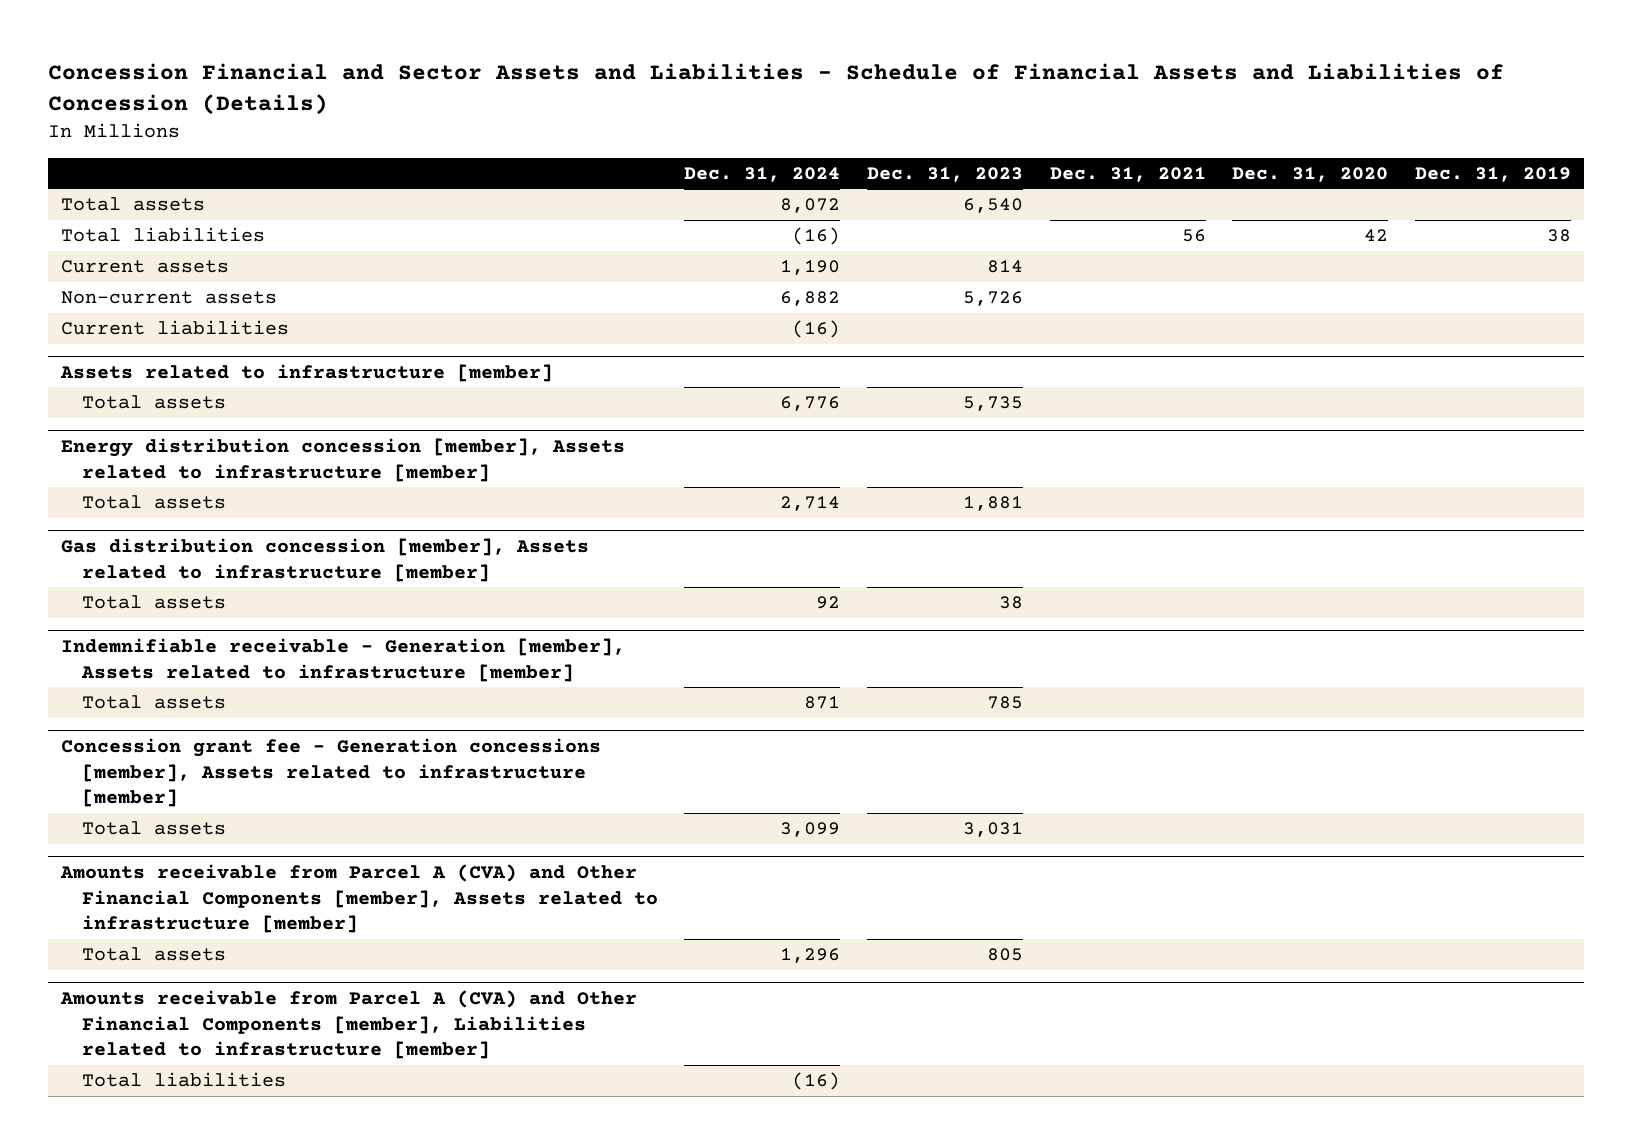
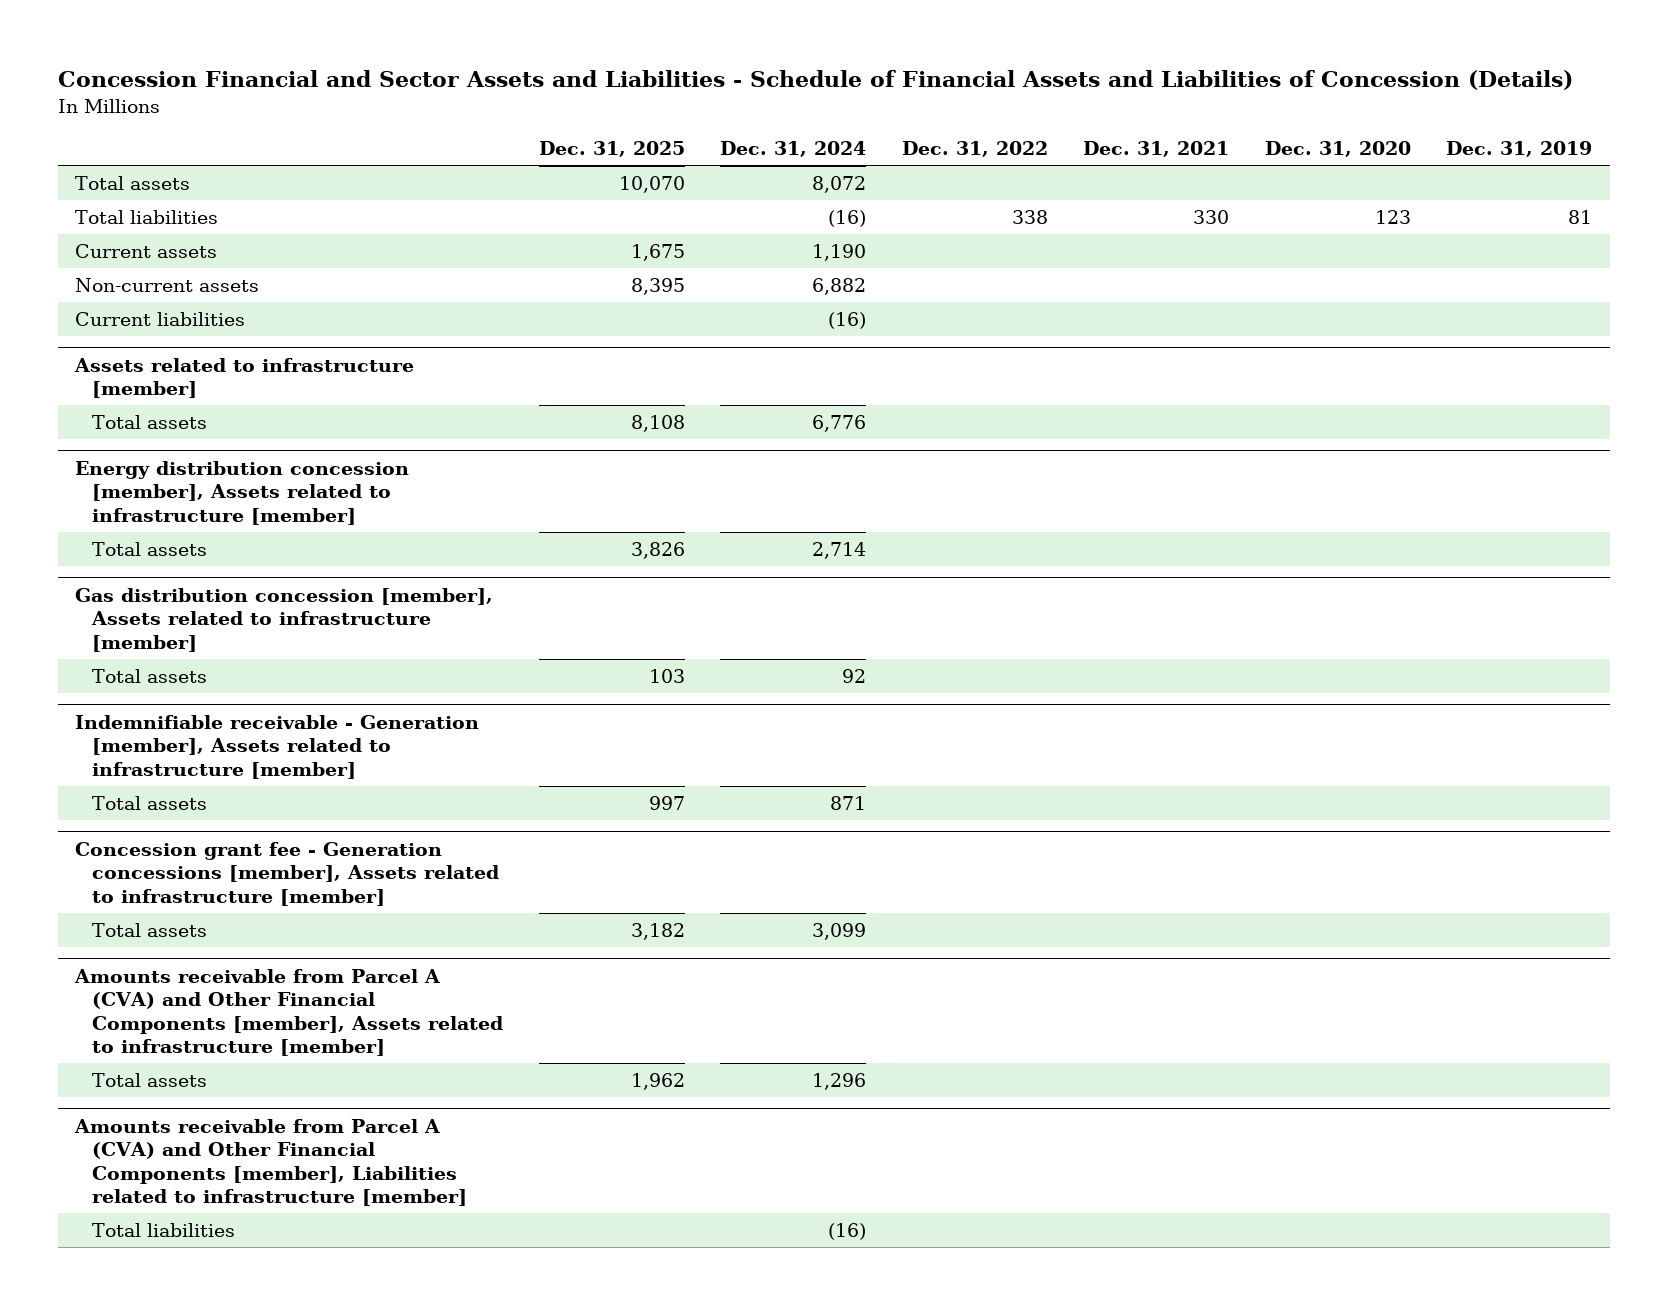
[866,166,1023,182] Dec. 31, 2023 -> none
none -> [538,141,685,158] Dec. 31, 2025
none -> [901,141,1048,158] Dec. 31, 2022
[1181,229,1206,243] 56 -> [1193,209,1230,224] 330
[1364,229,1389,242] 42 -> [1374,209,1411,224] 123
[1546,229,1571,243] 38 -> [1568,209,1593,224] 81

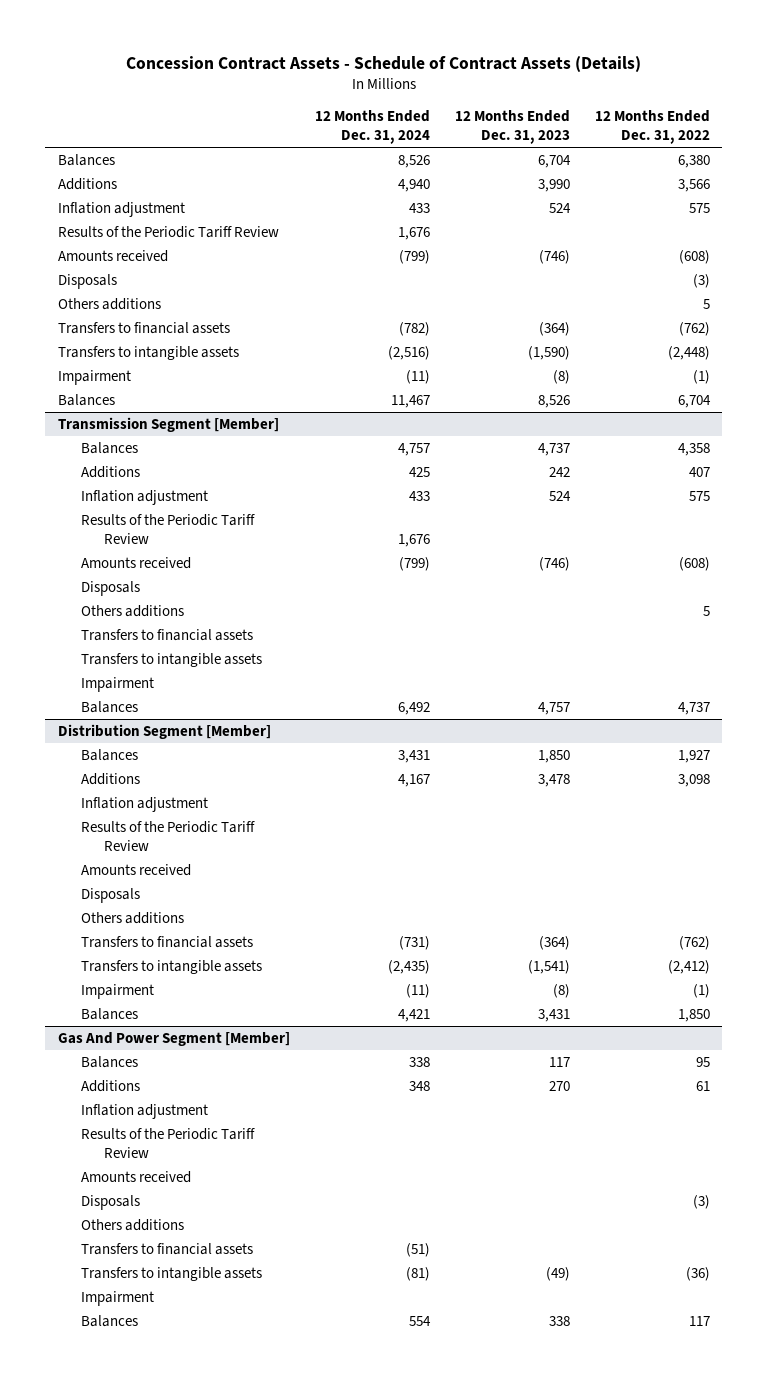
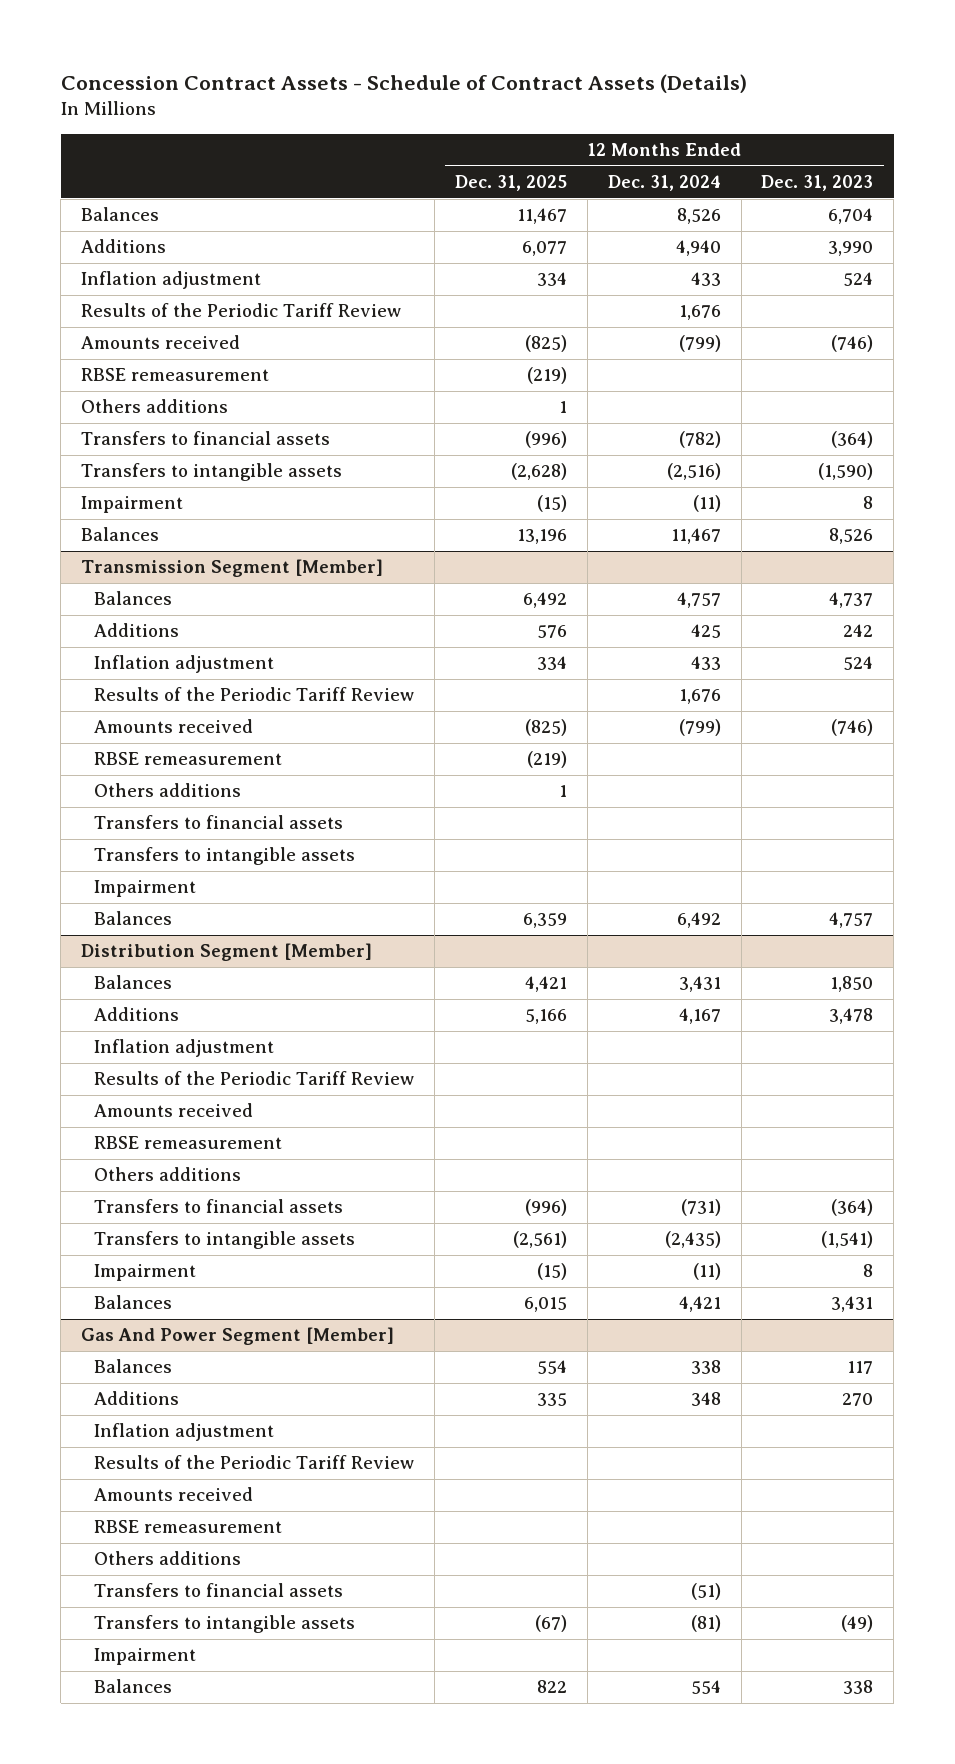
[594,110,710,145] 12 Months Ended Dec. 31, 2022 -> none
none -> [455,175,568,192] Dec. 31, 2025
[57,273,117,289] Disposals -> none
none -> [81,368,270,382] RBSE remeasurement
[552,369,570,384] (8) -> [863,496,874,510] 8
[80,580,140,596] Disposals -> none
none -> [94,752,283,766] RBSE remeasurement
[80,887,140,903] Disposals -> none
none -> [94,1136,283,1150] RBSE remeasurement
[552,983,570,998] (8) -> [863,1264,874,1278] 8
[80,1194,140,1210] Disposals -> none
none -> [94,1520,283,1534] RBSE remeasurement

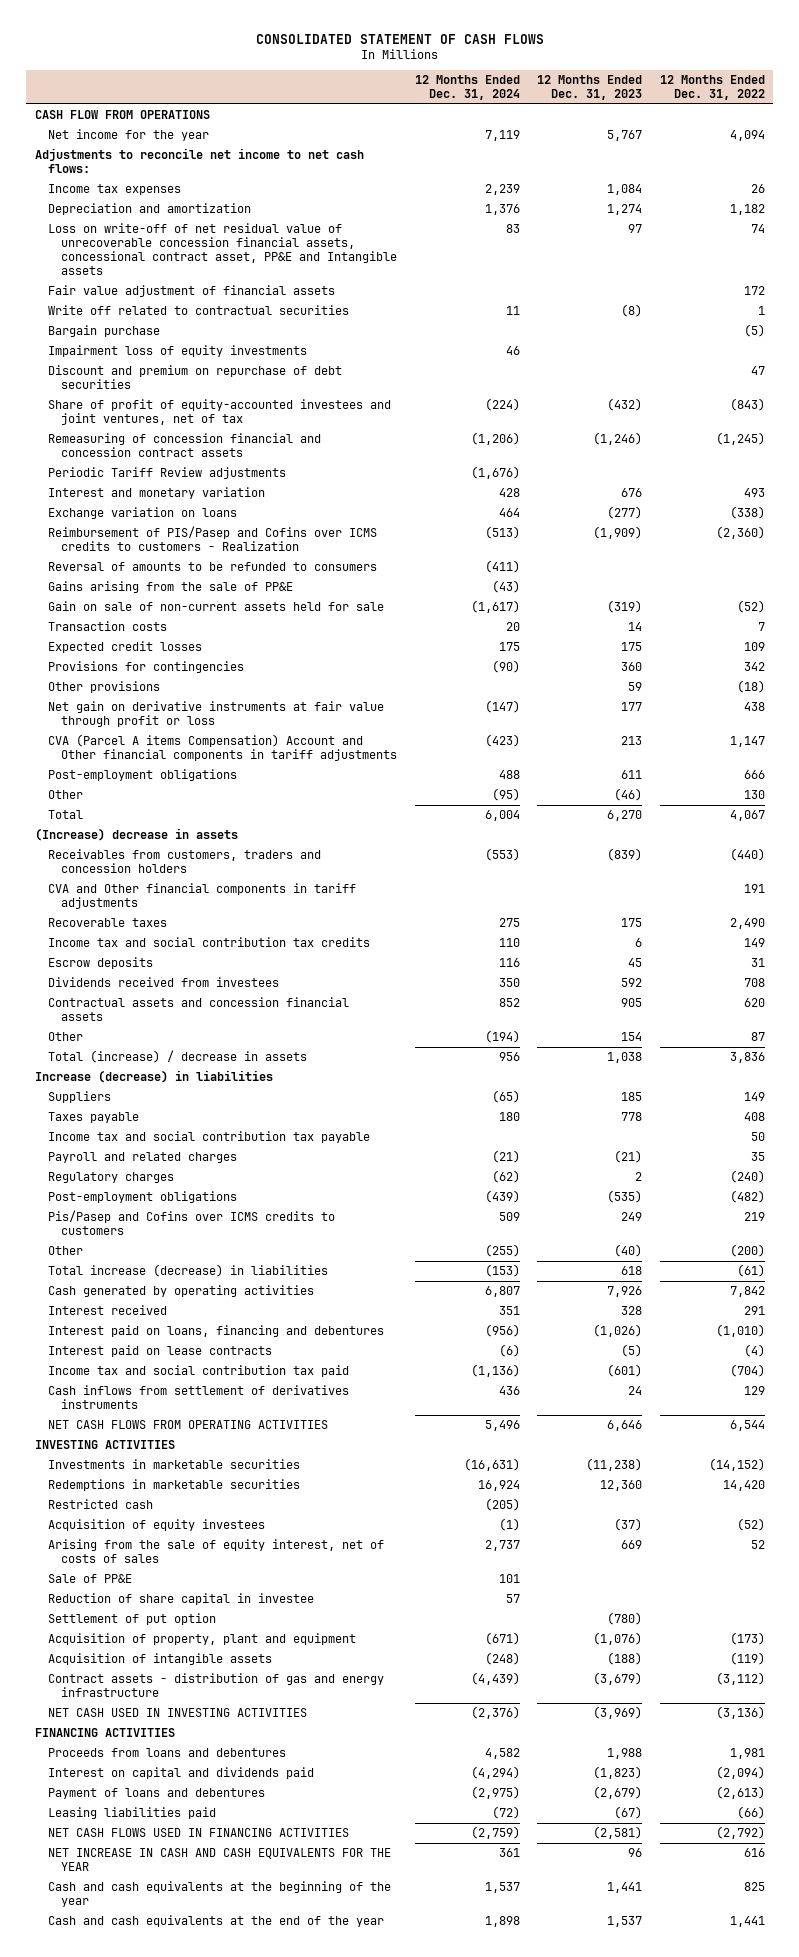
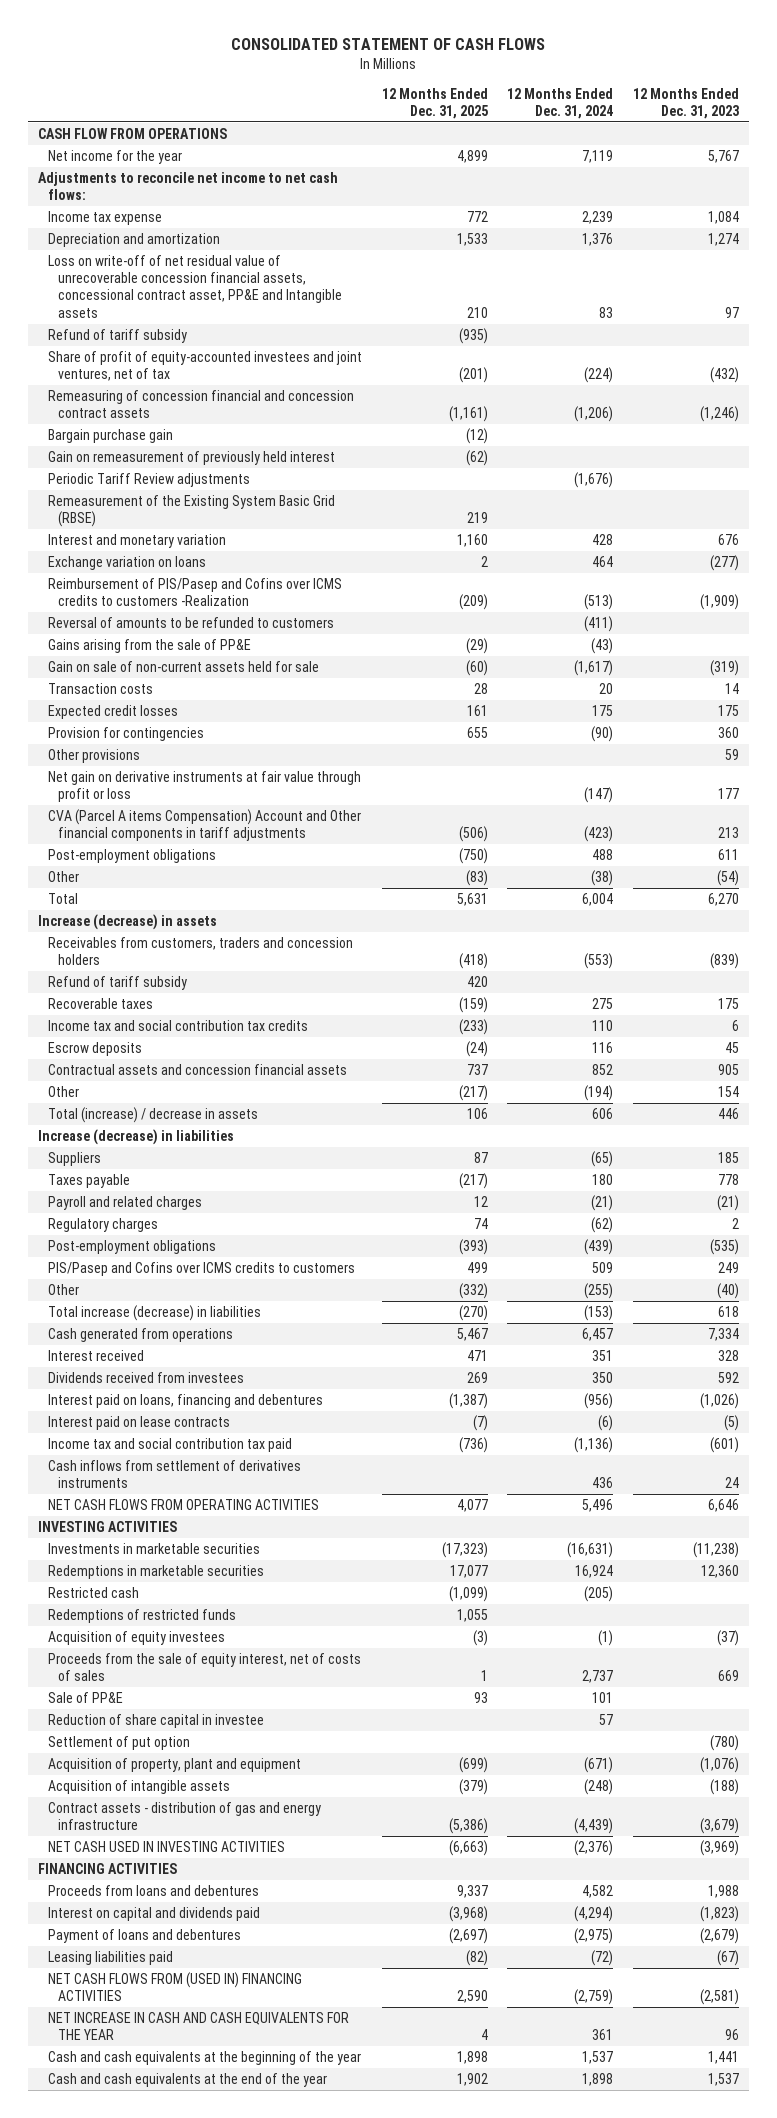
[659,75,765,101] 12 Months Ended Dec. 31, 2022 -> none
none -> [381,87,488,119] 12 Months Ended Dec. 31, 2025
[48,183,182,195] Income tax expenses -> [48,210,163,225] Income tax expense
[48,284,336,297] Fair value adjustment of financial assets -> none
[48,304,350,315] Write off related to contractual securities -> none
[48,324,161,337] Bargain purchase -> none
[48,344,308,357] Impairment loss of equity investments -> none
[48,364,343,389] Discount and premium on repurchase of debt securities -> none
none -> [48,328,188,343] Refund of tariff subsidy
none -> [48,428,174,443] Bargain purchase gain
none -> [48,450,336,465] Gain on remeasurement of previously held interest
none -> [48,494,336,528] Remeasurement of the Existing System Basic Grid (RBSE)
[48,525,378,551] Reimbursement of PIS/Pasep and Cofins over ICMS credits to customers - Realization -> [48,577,343,607] Reimbursement of PIS/Pasep and Cofins over ICMS credits to customers -Realization
[48,561,378,571] Reversal of amounts to be refunded to consumers -> [48,616,335,628] Reversal of amounts to be refunded to customers
[48,660,245,673] Provisions for contingencies -> [48,726,205,741] Provision for contingencies
[491,787,520,801] (95) -> [591,869,614,886] (38)
[614,787,643,801] (46) -> [717,869,740,886] (54)
[34,827,238,841] (Increase) decrease in assets -> [37,913,217,930] Increase (decrease) in assets
[48,882,357,909] CVA and Other financial components in tariff adjustments -> none
none -> [48,975,188,990] Refund of tariff subsidy
[498,1051,520,1061] 956 -> [592,1107,614,1119] 606
[607,1051,643,1063] 1,038 -> [718,1107,740,1119] 446
[48,1130,371,1143] Income tax and social contribution tax payable -> none
[48,1209,336,1235] Pis/Pasep and Cofins over ICMS credits to customers -> [48,1261,356,1276] PIS/Pasep and Cofins over ICMS credits to customers
[48,1284,315,1297] Cash generated by operating activities -> [48,1327,234,1342] Cash generated from operations
[484,1285,520,1297] 6,807 -> [582,1327,614,1341] 6,457
[607,1285,643,1297] 7,926 -> [708,1327,740,1341] 7,334
[48,976,280,987] Dividends received from investees -> [48,1371,245,1383] Dividends received from investees
none -> [48,1608,237,1623] Redemptions of restricted funds
[48,1538,385,1563] Arising from the sale of equity interest, net of costs of sales -> [48,1652,362,1682] Proceeds from the sale of equity interest, net of costs of sales
[48,1827,350,1837] NET CASH FLOWS USED IN FINANCING ACTIVITIES -> [48,1971,303,2002] NET CASH FLOWS FROM (USED IN) FINANCING ACTIVITIES

